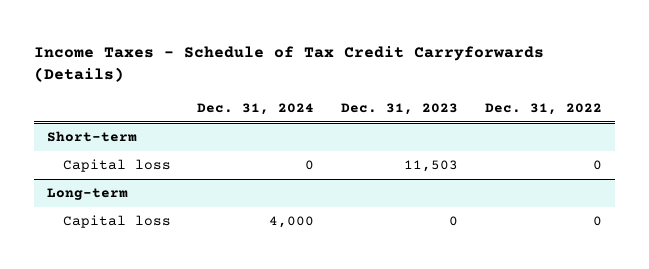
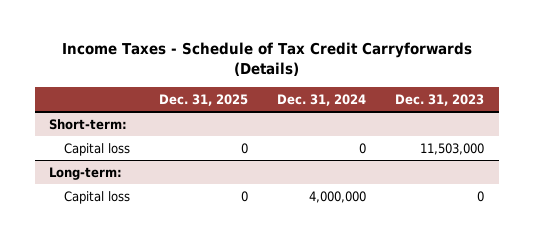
[484,102,602,115] Dec. 31, 2022 -> none
none -> [159,93,249,106] Dec. 31, 2025
[47,131,138,143] Short-term -> [49,118,128,130] Short-term:
[404,160,459,173] 11,503 -> [420,142,485,155] 11,503,000
[47,188,129,201] Long-term -> [49,166,123,180] Long-term:
[269,216,315,229] 4,000 -> [309,190,367,203] 4,000,000

